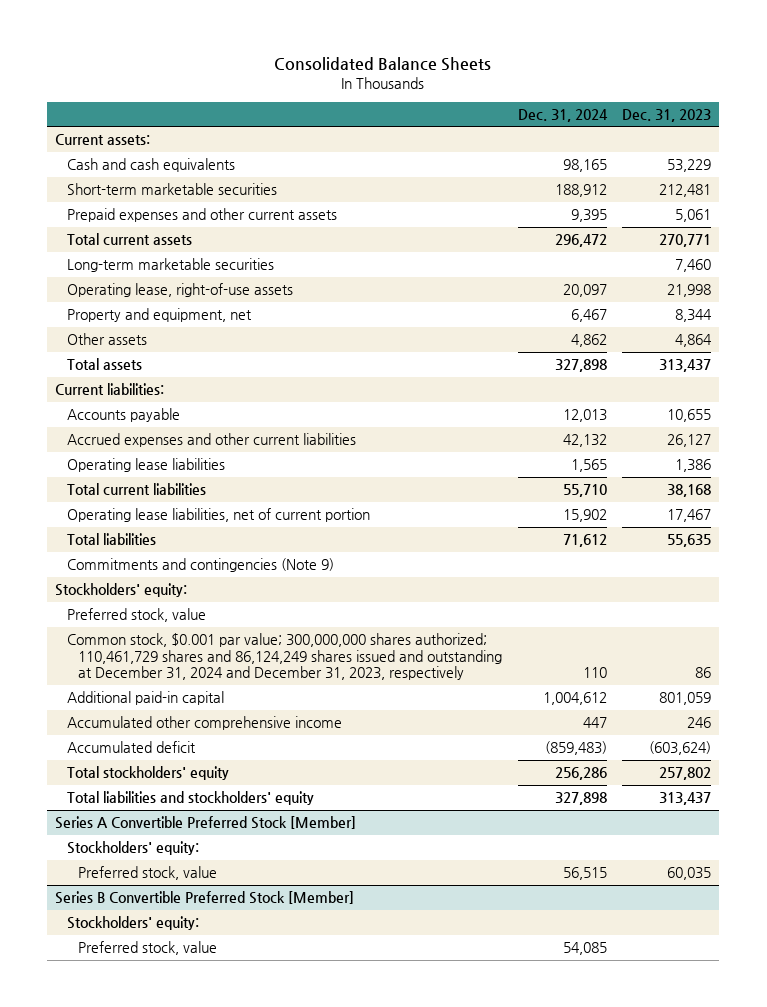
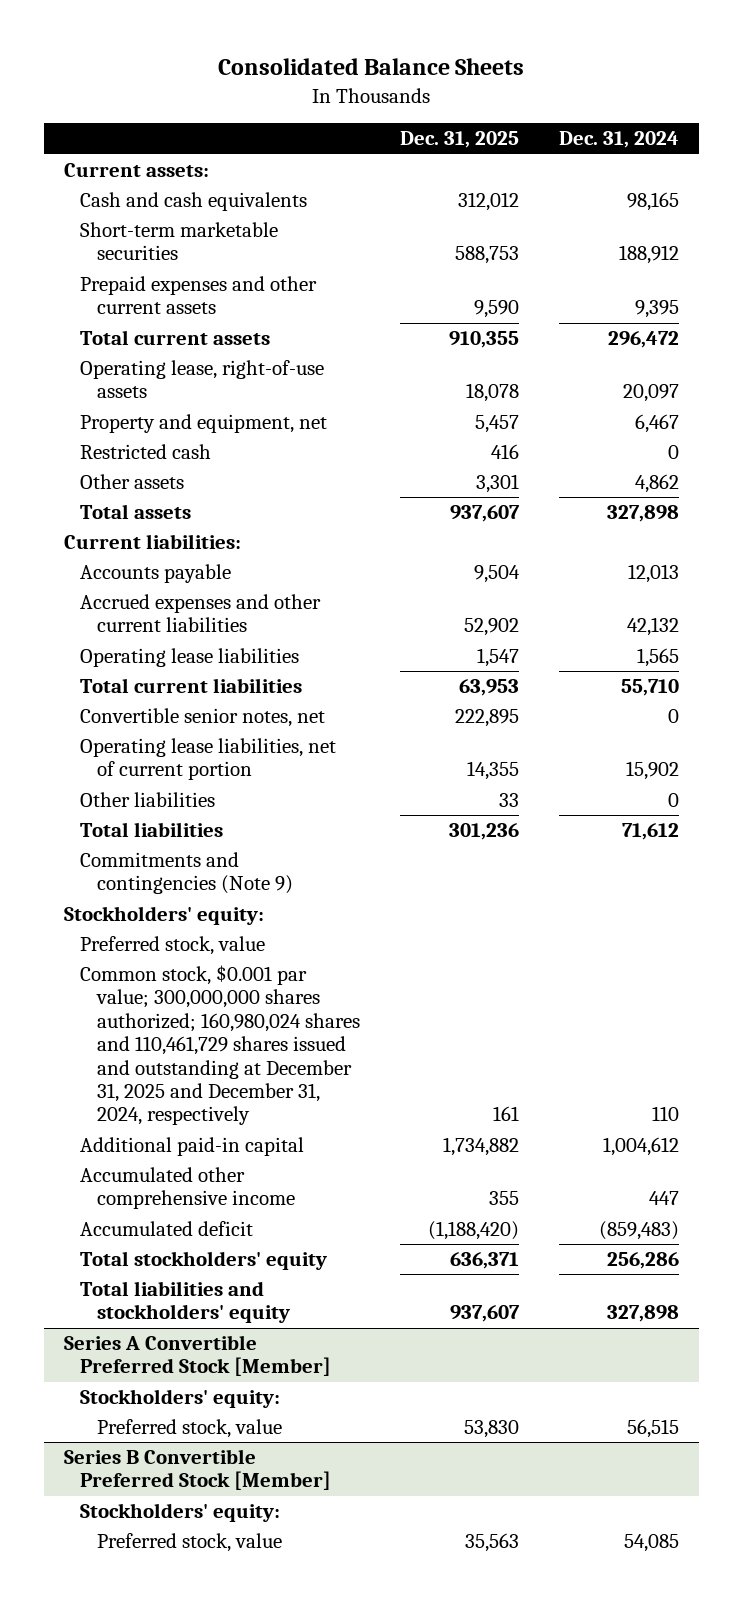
[622,108,712,122] Dec. 31, 2023 -> none
none -> [399,131,519,149] Dec. 31, 2025
[66,258,274,273] Long-term marketable securities -> none
none -> [80,444,212,460] Restricted cash
none -> [80,708,326,728] Convertible senior notes, net
none -> [80,792,216,808] Other liabilities
[66,633,502,681] Common stock, $0.001 par value; 300,000,000 shares authorized; 110,461,729 shares and 86,124,249 shares issued and outstanding at December 31, 2024 and December 31, 2023, respectively -> [80,965,361,1126] Common stock, $0.001 par value; 300,000,000 shares authorized; 160,980,024 shares and 110,461,729 shares issued and outstanding at December 31, 2025 and December 31, 2024, respectively

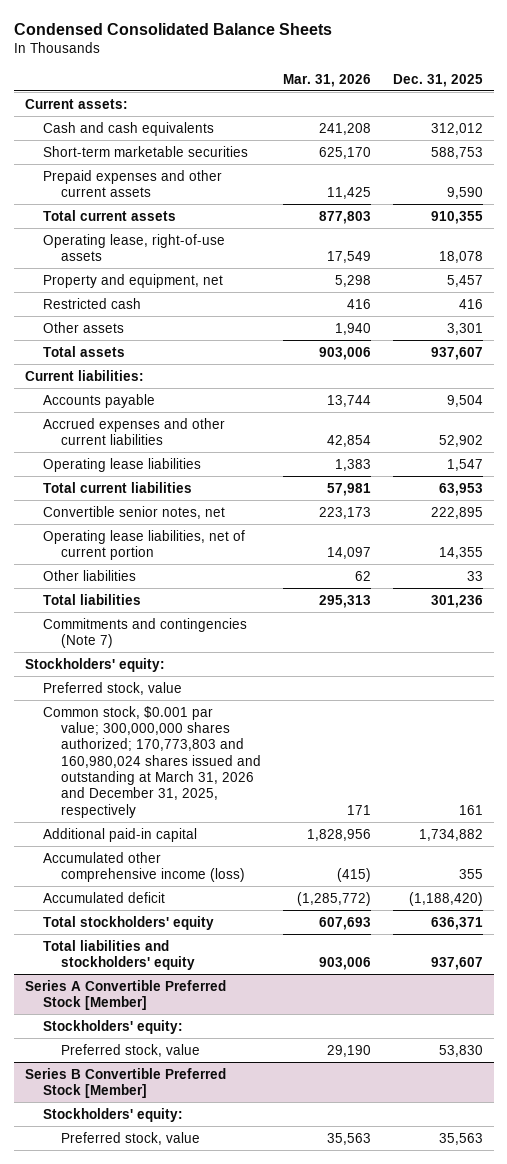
[218,58,525,76] Consolidated Balance Sheets -> [13,22,332,35] Condensed Consolidated Balance Sheets
[558,131,679,149] Dec. 31, 2024 -> none
none -> [282,73,371,87] Mar. 31, 2026
[80,852,294,895] Commitments and contingencies (Note 9) -> [42,617,247,648] Commitments and contingencies (Note 7)
[80,965,361,1126] Common stock, $0.001 par value; 300,000,000 shares authorized; 160,980,024 shares and 110,461,729 shares issued and outstanding at December 31, 2025 and December 31, 2024, respectively -> [42,705,261,818] Common stock, $0.001 par value; 300,000,000 shares authorized; 170,773,803 and 160,980,024 shares issued and outstanding at March 31, 2026 and December 31, 2025, respectively
[80,1167,296,1210] Accumulated other comprehensive income -> [42,851,245,882] Accumulated other comprehensive income (loss)

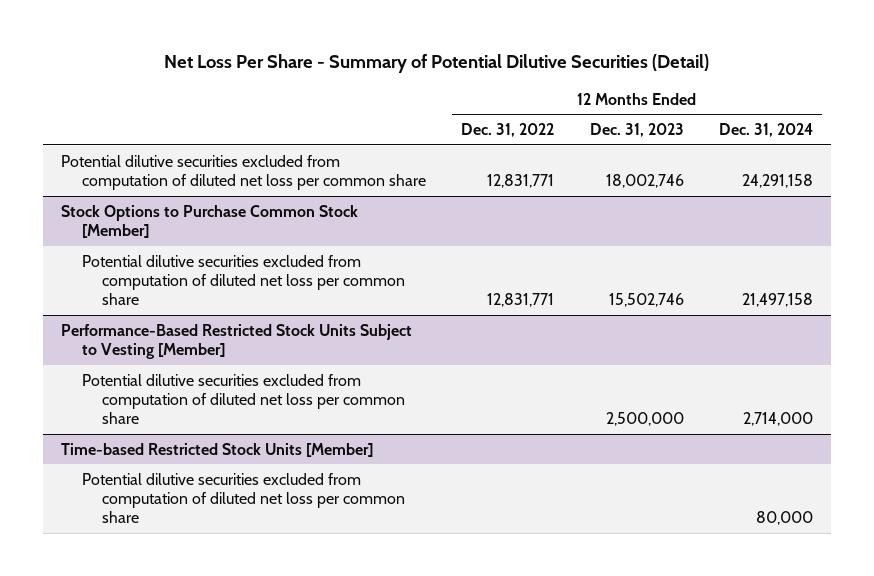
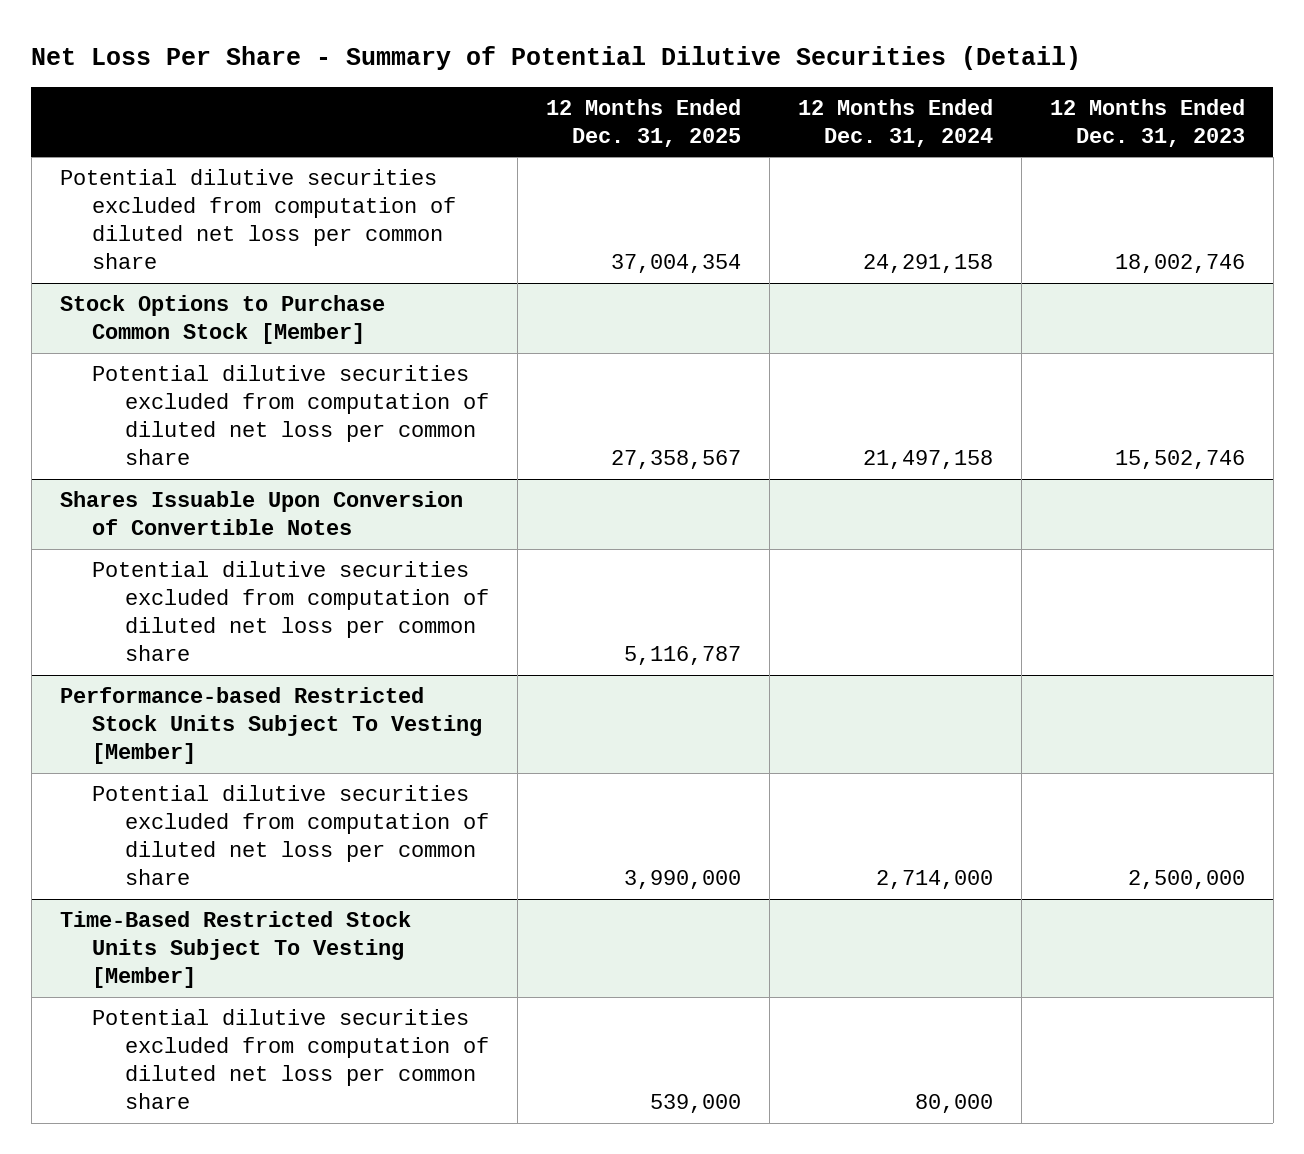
[461,122,555,137] Dec. 31, 2022 -> none
none -> [545,98,741,147] 12 Months Ended Dec. 31, 2025
none -> [59,490,463,536] Shares Issuable Upon Conversion of Convertible Notes
none -> [92,560,489,662] Potential dilutive securities excluded from computation of diluted net loss per common share
[61,323,413,359] Performance-Based Restricted Stock Units Subject to Vesting [Member] -> [59,686,483,765] Performance-based Restricted Stock Units Subject To Vesting [Member]
[61,442,374,457] Time-based Restricted Stock Units [Member] -> [59,910,411,989] Time-Based Restricted Stock Units Subject To Vesting [Member]

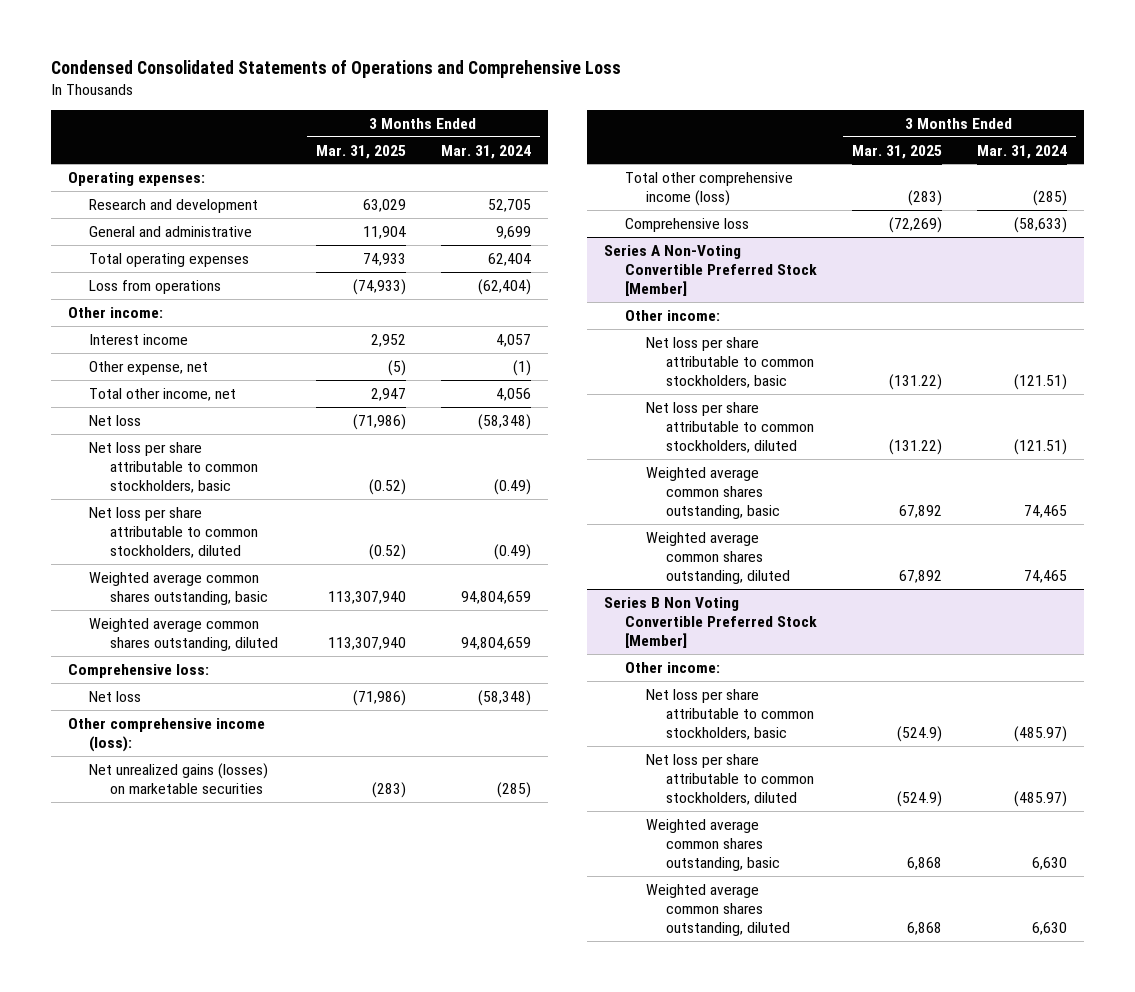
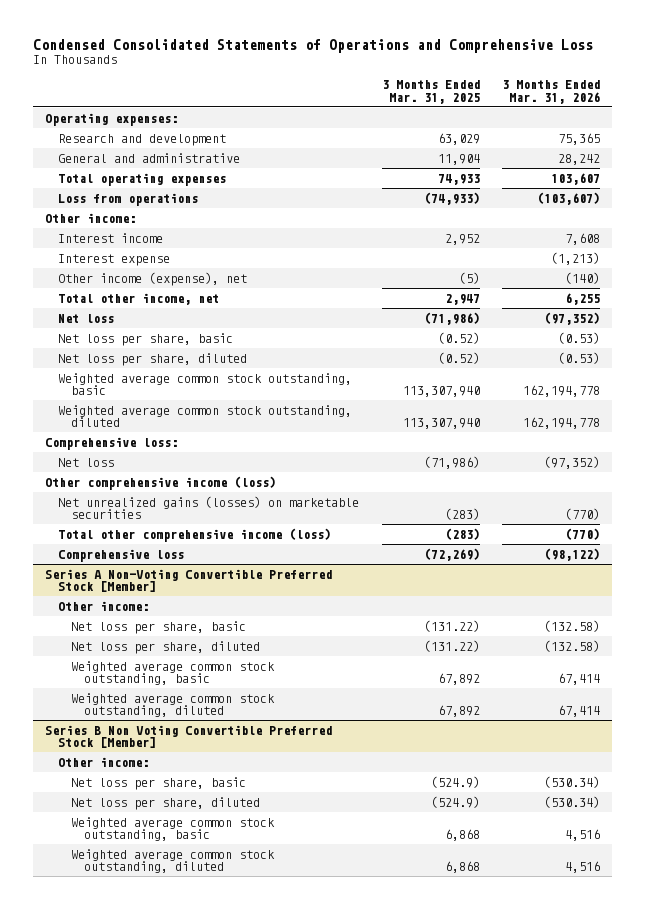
[440,144,531,159] Mar. 31, 2024 -> none
none -> [502,79,601,104] 3 Months Ended Mar. 31, 2026
none -> [57,253,170,266] Interest expense
[88,360,208,375] Other expense, net -> [57,271,247,286] Other income (expense), net
[88,441,258,493] Net loss per share attributable to common stockholders, basic -> [57,332,233,346] Net loss per share, basic
[88,506,258,558] Net loss per share attributable to common stockholders, diluted -> [57,352,247,366] Net loss per share, diluted
[88,571,268,605] Weighted average common shares outstanding, basic -> [57,372,352,396] Weighted average common stock outstanding, basic
[88,617,278,651] Weighted average common shares outstanding, diluted -> [57,404,352,428] Weighted average common stock outstanding, diluted
[68,717,266,752] Other comprehensive income (loss): -> [44,475,276,490] Other comprehensive income (loss)
[645,336,815,388] Net loss per share attributable to common stockholders, basic -> [71,620,247,634] Net loss per share, basic
[645,401,815,453] Net loss per share attributable to common stockholders, diluted -> [71,640,261,654] Net loss per share, diluted
[645,466,781,519] Weighted average common shares outstanding, basic -> [71,660,276,686] Weighted average common stock outstanding, basic
[645,531,791,584] Weighted average common shares outstanding, diluted -> [71,692,276,718] Weighted average common stock outstanding, diluted
[645,688,815,740] Net loss per share attributable to common stockholders, basic -> [71,776,247,790] Net loss per share, basic
[645,753,815,805] Net loss per share attributable to common stockholders, diluted -> [71,796,261,810] Net loss per share, diluted
[645,818,781,871] Weighted average common shares outstanding, basic -> [71,816,276,842] Weighted average common stock outstanding, basic
[645,883,791,936] Weighted average common shares outstanding, diluted -> [71,848,276,874] Weighted average common stock outstanding, diluted

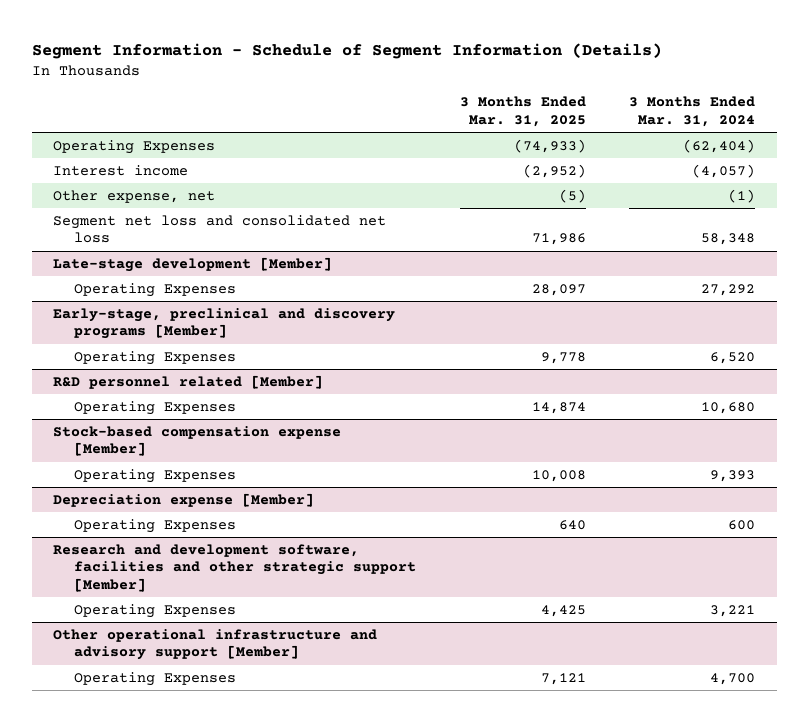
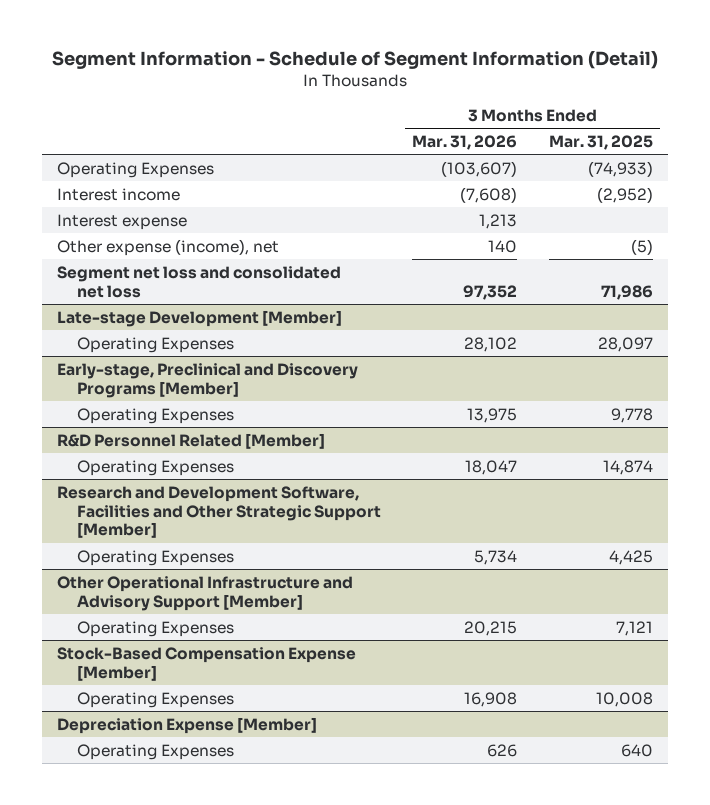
[31,42,662,59] Segment Information - Schedule of Segment Information (Details) -> [51,51,658,70] Segment Information - Schedule of Segment Information (Detail)
[628,96,755,128] 3 Months Ended Mar. 31, 2024 -> none
none -> [412,134,518,150] Mar. 31, 2026
none -> [57,213,188,230] Interest expense
[53,189,216,203] Other expense, net -> [57,238,280,256] Other expense (income), net
[53,256,333,272] Late-stage development [Member] -> [57,309,343,327] Late-stage Development [Member]
[53,307,396,340] Early-stage, preclinical and discovery programs [Member] -> [57,362,359,398] Early-stage, Preclinical and Discovery Programs [Member]
[53,374,324,389] R&D personnel related [Member] -> [57,432,326,449] R&D Personnel Related [Member]
[53,425,342,457] Stock-based compensation expense [Member] -> none
[74,468,237,483] Operating Expenses -> none
[53,492,315,507] Depreciation expense [Member] -> none
[74,518,237,533] Operating Expenses -> none
[53,543,417,593] Research and development software, facilities and other strategic support [Member] -> [57,485,382,539] Research and Development Software, Facilities and Other Strategic Support [Member]
[53,628,378,661] Other operational infrastructure and advisory support [Member] -> [57,575,354,611] Other Operational Infrastructure and Advisory Support [Member]
none -> [57,646,357,681] Stock-Based Compensation Expense [Member]
none -> [77,691,235,708] Operating Expenses
none -> [57,716,318,734] Depreciation Expense [Member]
none -> [77,743,235,760] Operating Expenses

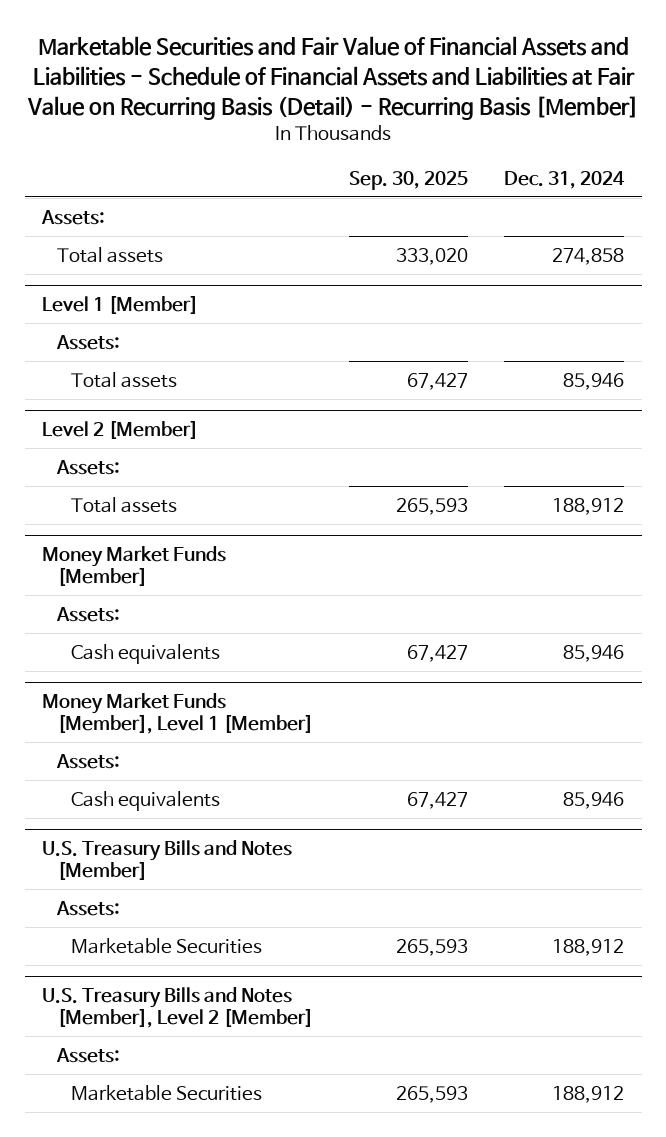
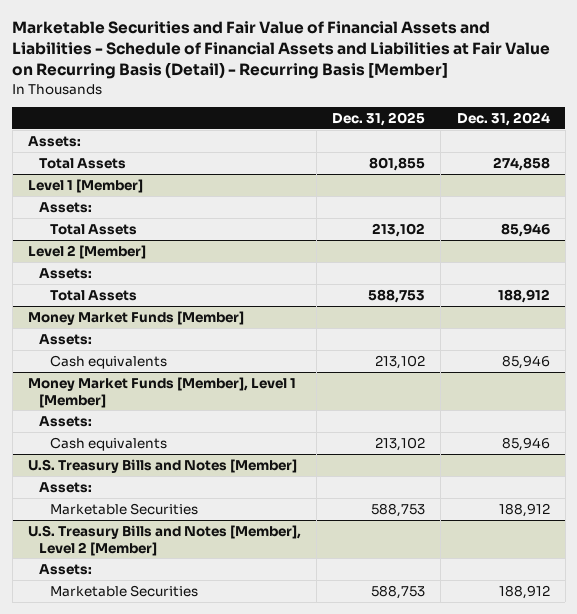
[348,171,468,191] Sep. 30, 2025 -> none
none -> [332,111,426,126] Dec. 31, 2025
[56,246,163,263] Total assets -> [38,157,126,169] Total Assets
[71,371,178,388] Total assets -> [50,223,138,235] Total Assets
[71,496,178,513] Total assets -> [50,289,138,301] Total Assets

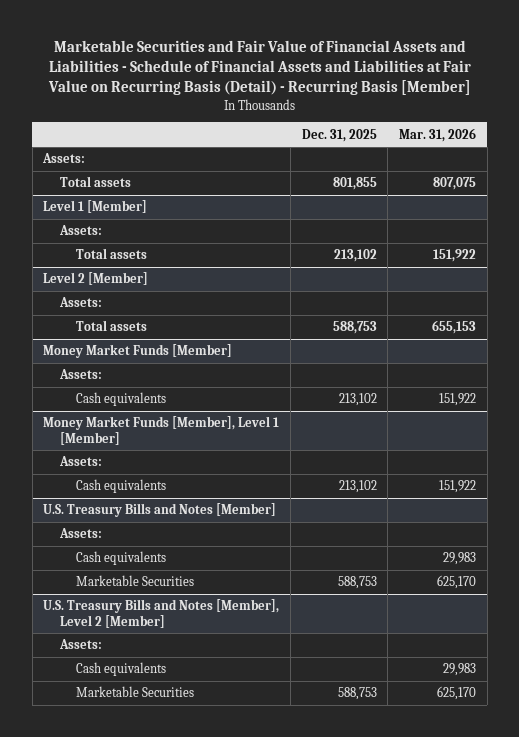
[456,111,550,126] Dec. 31, 2024 -> none
none -> [399,127,477,142] Mar. 31, 2026
[38,157,126,169] Total Assets -> [59,176,131,188] Total assets
[50,223,138,235] Total Assets -> [75,248,147,260] Total assets
[50,289,138,301] Total Assets -> [75,320,147,332] Total assets
none -> [75,551,166,566] Cash equivalents
none -> [75,662,166,677] Cash equivalents

